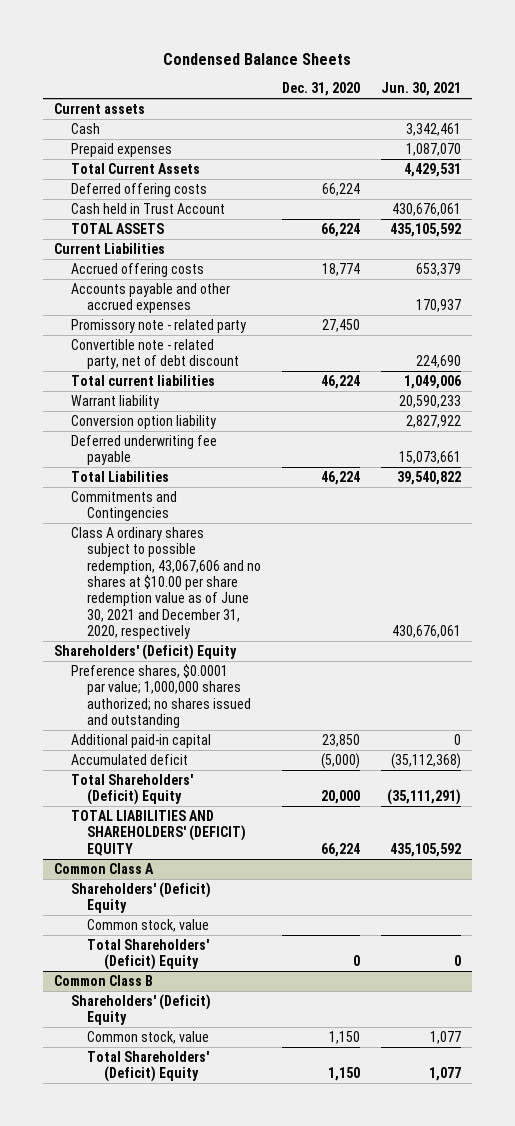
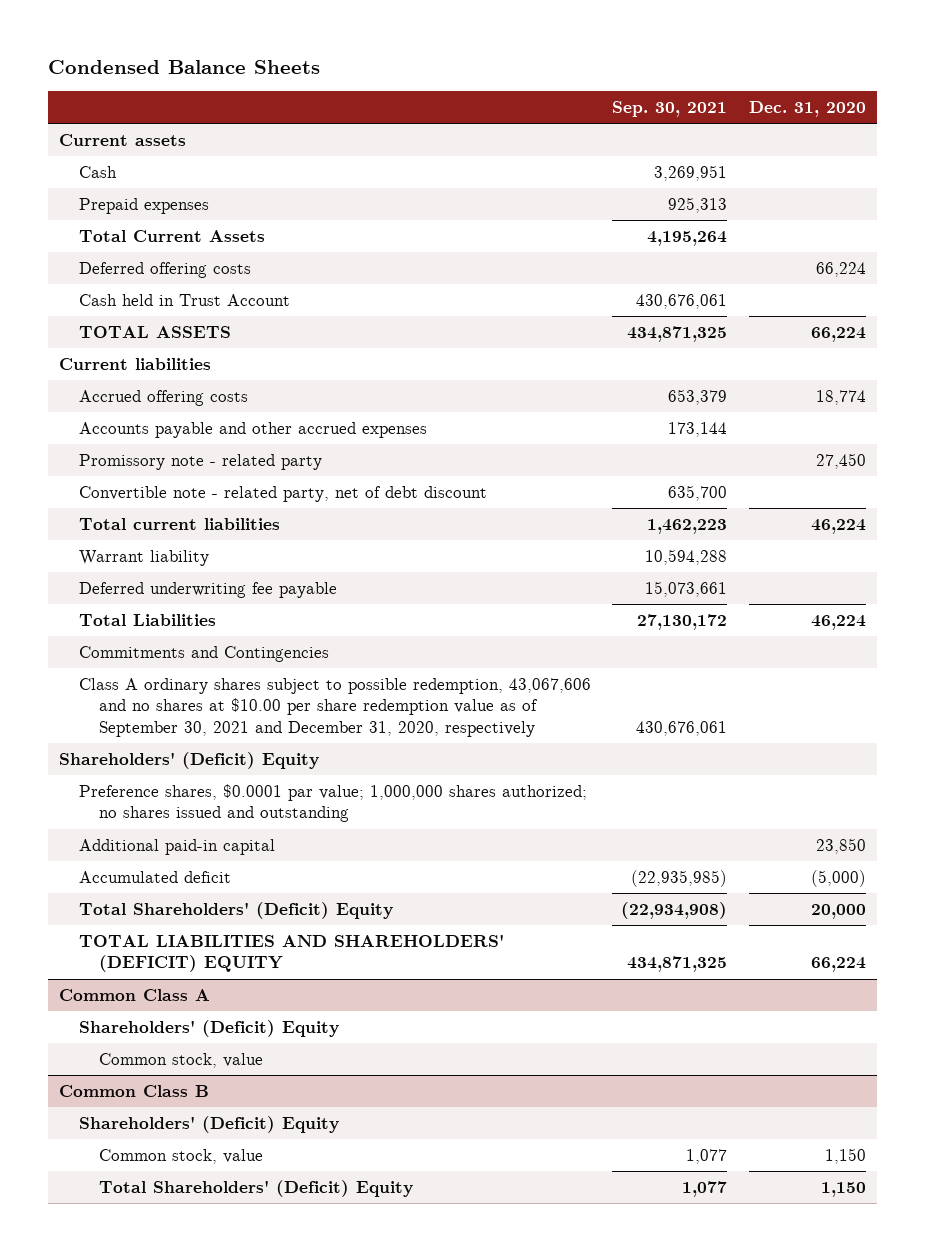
[381,82,462,97] Jun. 30, 2021 -> none
none -> [612,100,728,117] Sep. 30, 2021
[53,242,165,254] Current Liabilities -> [59,357,212,370] Current liabilities
[70,414,216,429] Conversion option liability -> none
[70,526,262,640] Class A ordinary shares subject to possible redemption, 43,067,606 and no shares at $10.00 per share redemption value as of June 30, 2021 and December 31, 2020, respectively -> [78,677,591,737] Class A ordinary shares subject to possible redemption, 43,067,606 and no shares at $10.00 per share redemption value as of September 30, 2021 and December 31, 2020, respectively
[87,938,210,971] Total Shareholders' (Deficit) Equity -> none

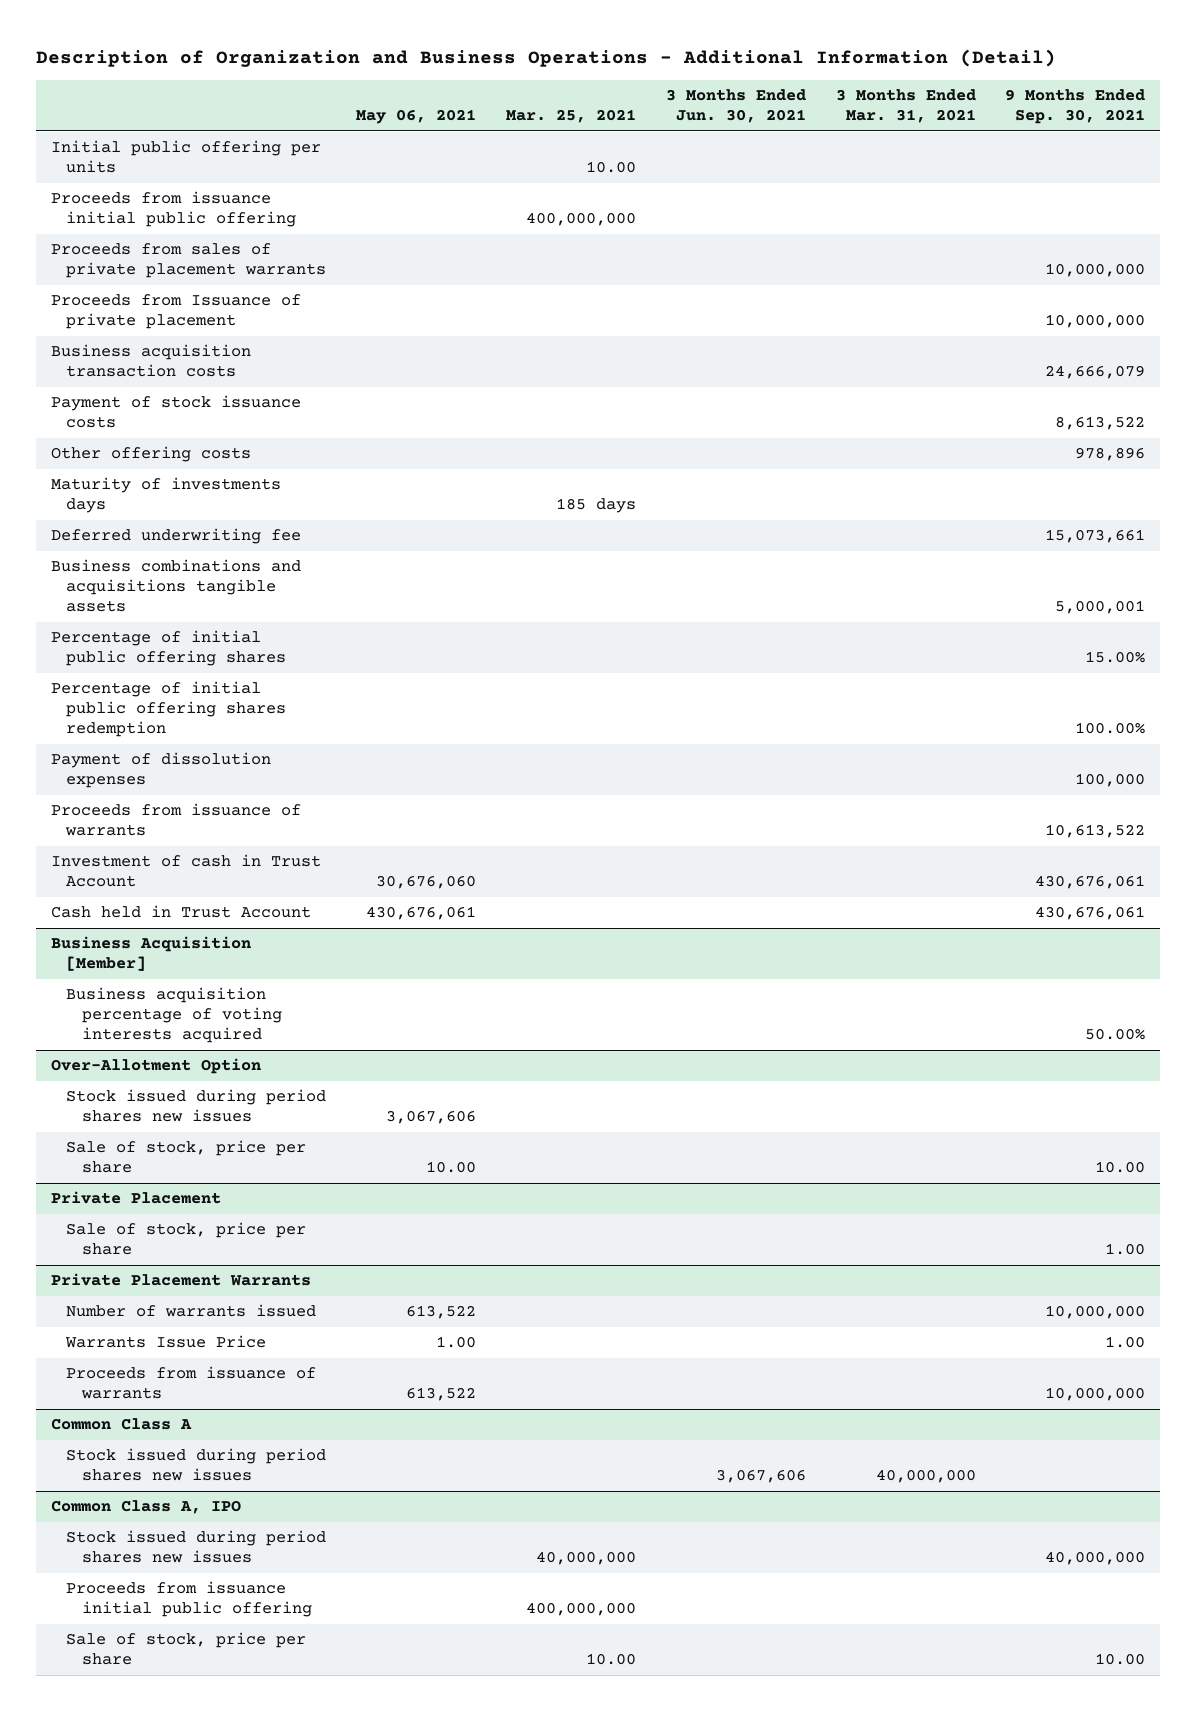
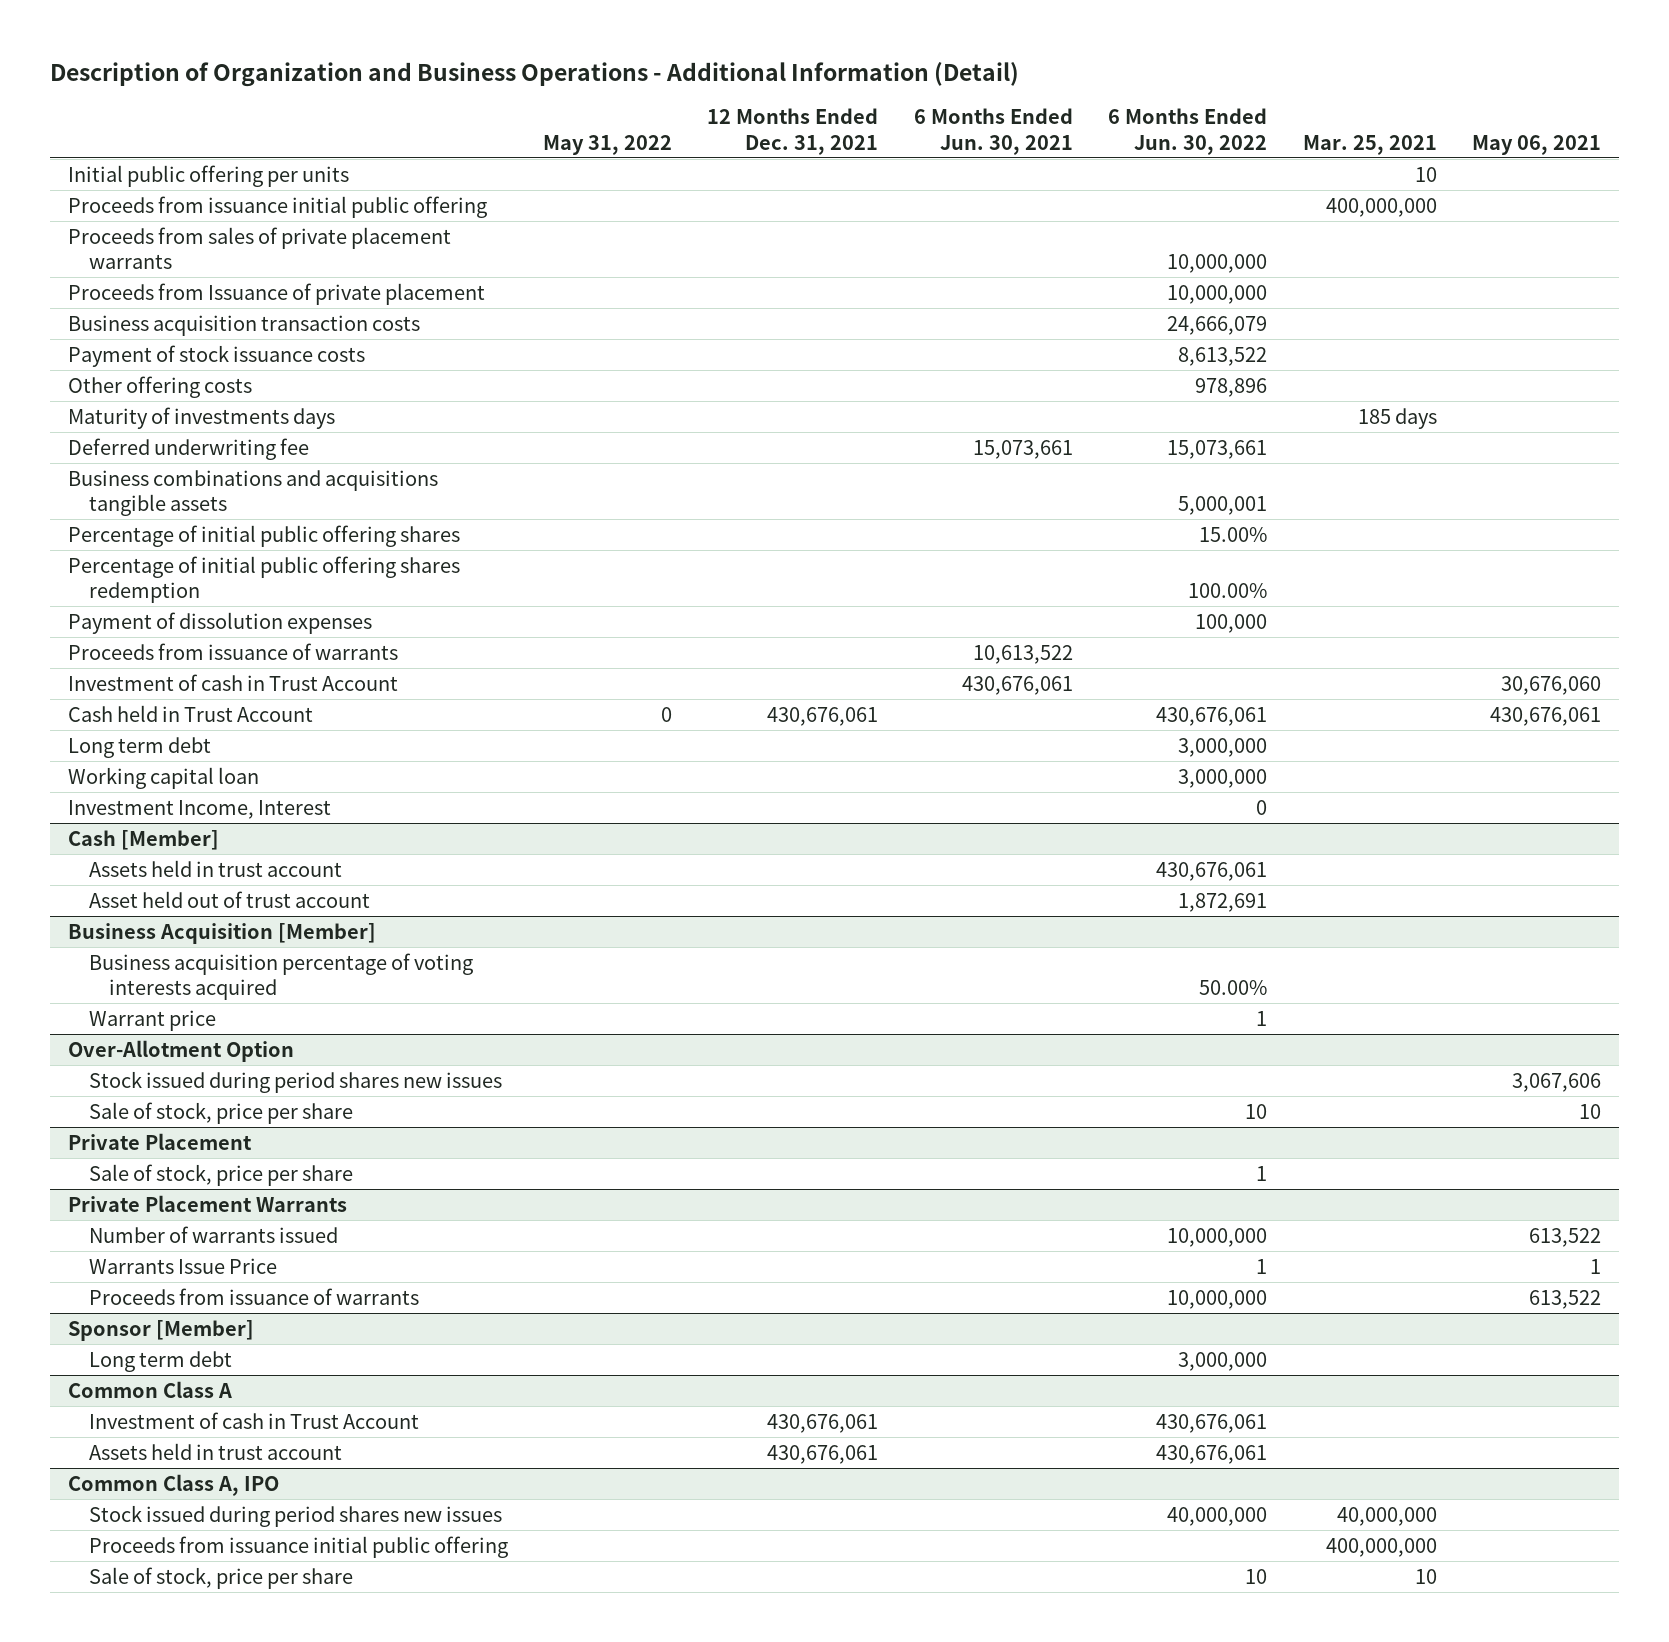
[665,89,806,124] 3 Months Ended Jun. 30, 2021 -> none
[835,89,976,124] 3 Months Ended Mar. 31, 2021 -> none
[1005,89,1146,125] 9 Months Ended Sep. 30, 2021 -> none
none -> [543,134,673,155] May 31, 2022
none -> [707,108,879,155] 12 Months Ended Dec. 31, 2021
none -> [913,108,1073,155] 6 Months Ended Jun. 30, 2021
none -> [1108,108,1268,155] 6 Months Ended Jun. 30, 2022
[586,161,637,174] 10.00 -> [1414,166,1437,182] 10
none -> [68,736,212,758] Long term debt
none -> [68,766,260,789] Working capital loan
none -> [68,799,332,819] Investment Income, Interest
none -> [68,829,220,850] Cash [Member]
none -> [88,859,342,877] Assets held in trust account
none -> [88,890,370,908] Asset held out of trust account
none -> [88,1009,216,1031] Warrant price
[426,1161,477,1174] 10.00 -> [1579,1103,1602,1119] 10
[436,1336,477,1349] 1.00 -> [1590,1258,1602,1274] 1
none -> [68,1319,255,1341] Sponsor [Member]
none -> [88,1350,232,1372] Long term debt
[66,1448,327,1482] Stock issued during period shares new issues -> none
none -> [88,1411,419,1429] Investment of cash in Trust Account
none -> [88,1442,342,1460] Assets held in trust account
[586,1653,637,1666] 10.00 -> [1414,1568,1437,1584] 10

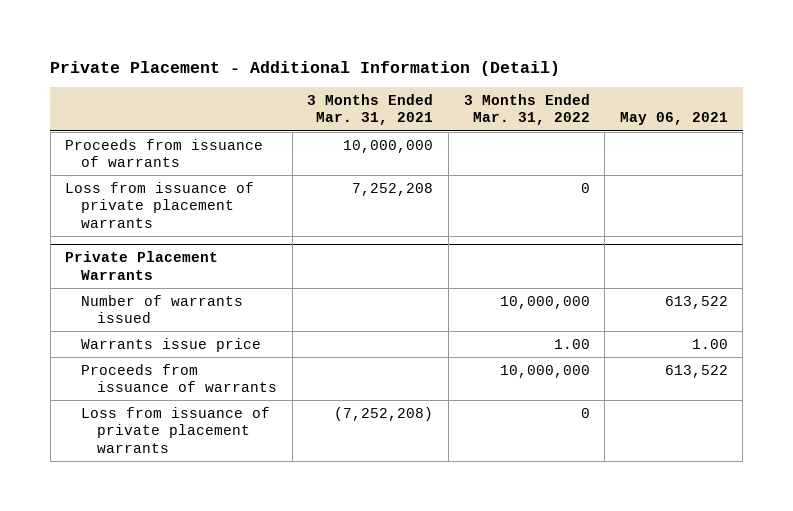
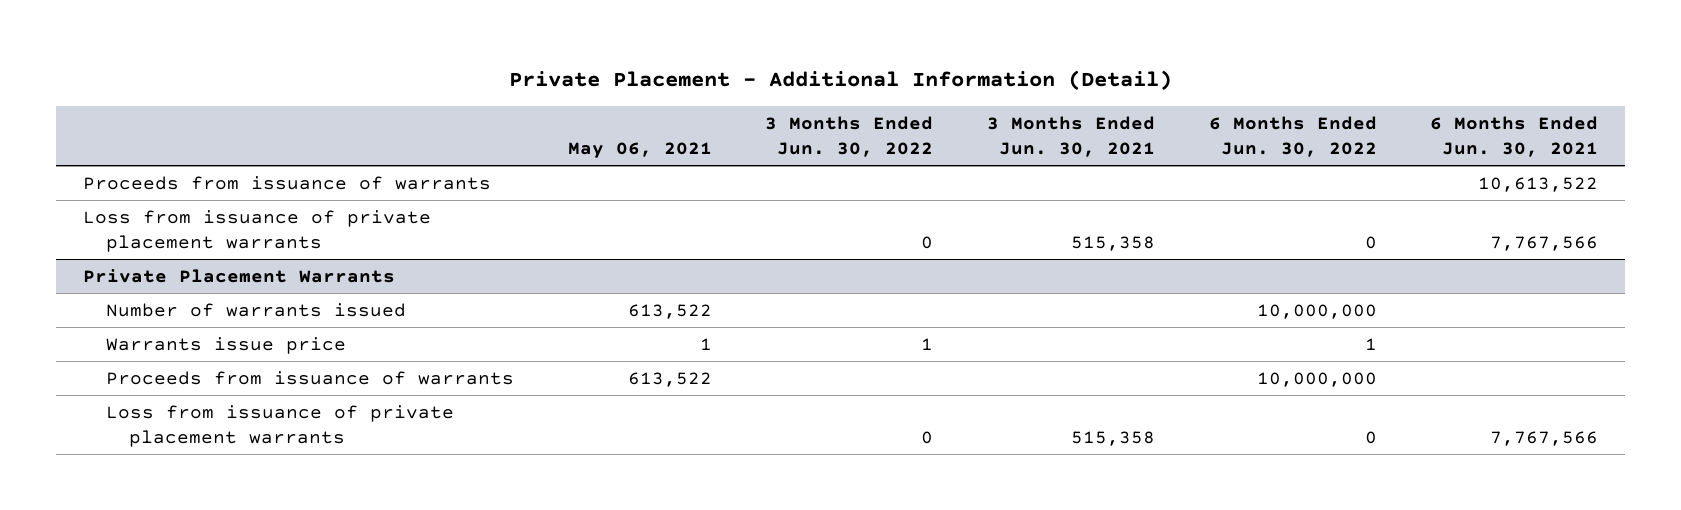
[307,93,434,126] 3 Months Ended Mar. 31, 2021 -> none
[463,93,590,126] 3 Months Ended Mar. 31, 2022 -> none
none -> [765,115,934,158] 3 Months Ended Jun. 30, 2022
none -> [987,115,1156,158] 3 Months Ended Jun. 30, 2021
none -> [1208,115,1377,158] 6 Months Ended Jun. 30, 2022
none -> [1430,115,1599,158] 6 Months Ended Jun. 30, 2021
[691,338,728,349] 1.00 -> [699,337,712,350] 1

